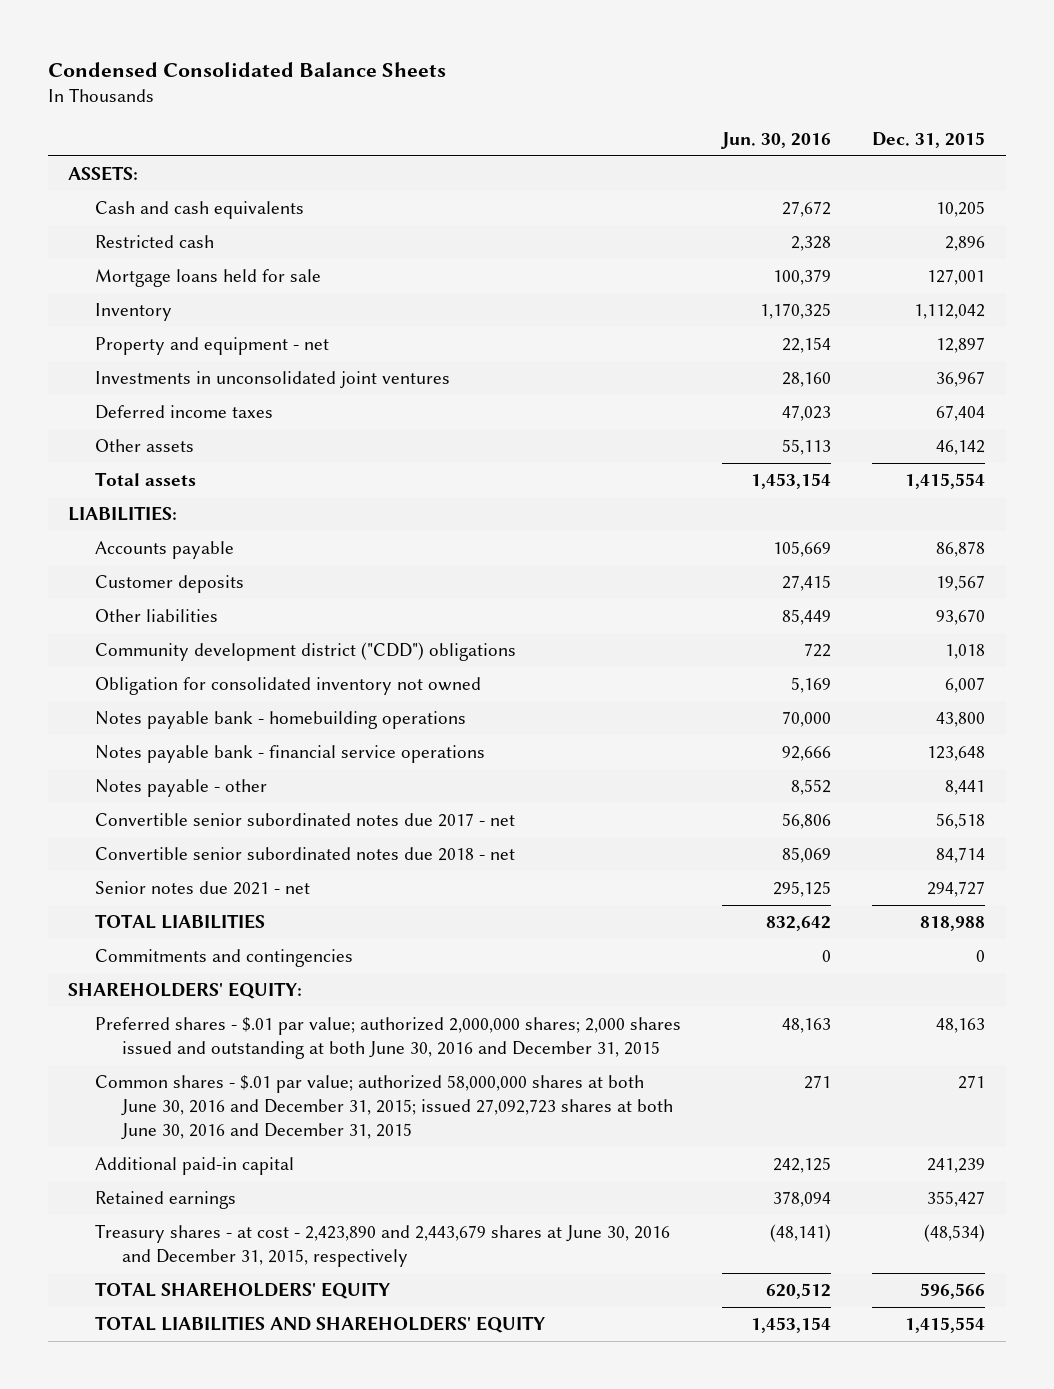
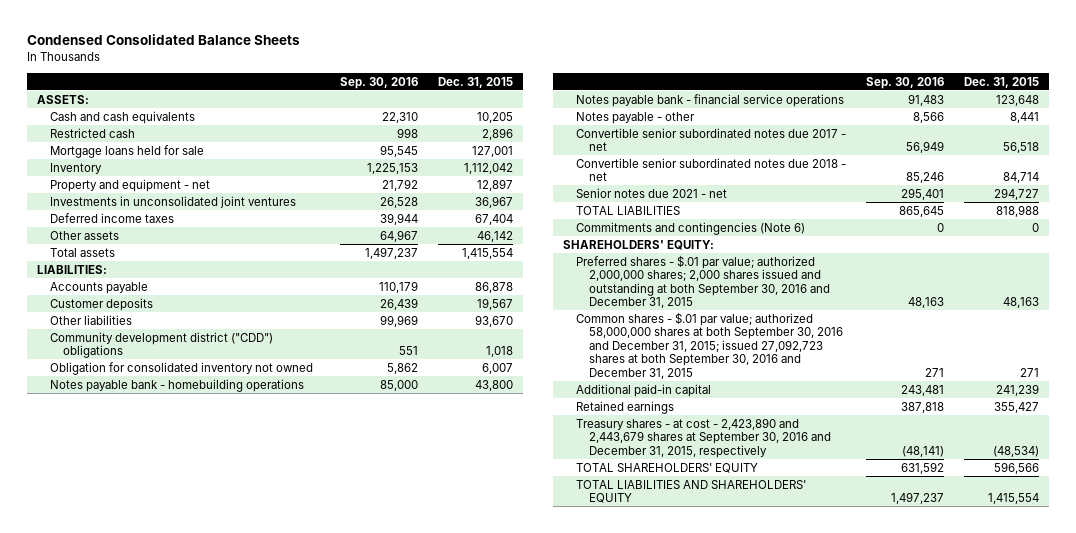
[721,131,832,149] Jun. 30, 2016 -> none
none -> [340,76,419,89] Sep. 30, 2016
[95,949,354,968] Commitments and contingencies -> [575,221,805,235] Commitments and contingencies (Note 6)
[95,1017,682,1060] Preferred shares - $.01 par value; authorized 2,000,000 shares; 2,000 shares issued and outstanding at both June 30, 2016 and December 31, 2015 -> [575,254,830,309] Preferred shares - $.01 par value; authorized 2,000,000 shares; 2,000 shares issued and outstanding at both September 30, 2016 and December 31, 2015
[95,1075,674,1141] Common shares - $.01 par value; authorized 58,000,000 shares at both June 30, 2016 and December 31, 2015; issued 27,092,723 shares at both June 30, 2016 and December 31, 2015 -> [575,311,843,379] Common shares - $.01 par value; authorized 58,000,000 shares at both September 30, 2016 and December 31, 2015; issued 27,092,723 shares at both September 30, 2016 and December 31, 2015
[95,1224,671,1268] Treasury shares - at cost - 2,423,890 and 2,443,679 shares at June 30, 2016 and December 31, 2015, respectively -> [575,417,831,458] Treasury shares - at cost - 2,423,890 and 2,443,679 shares at September 30, 2016 and December 31, 2015, respectively

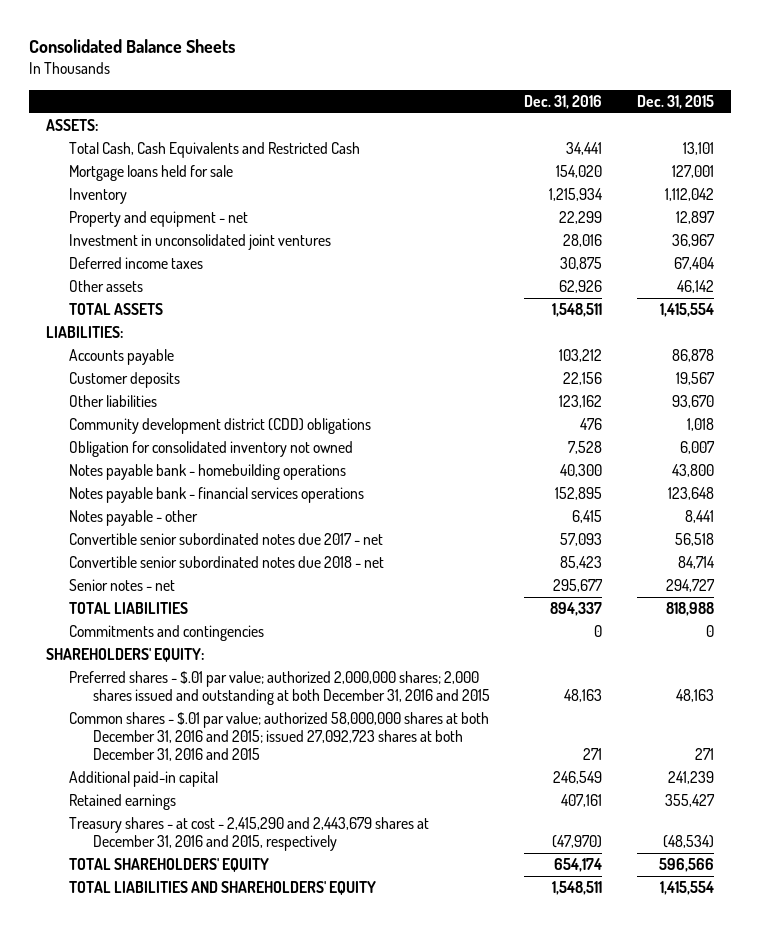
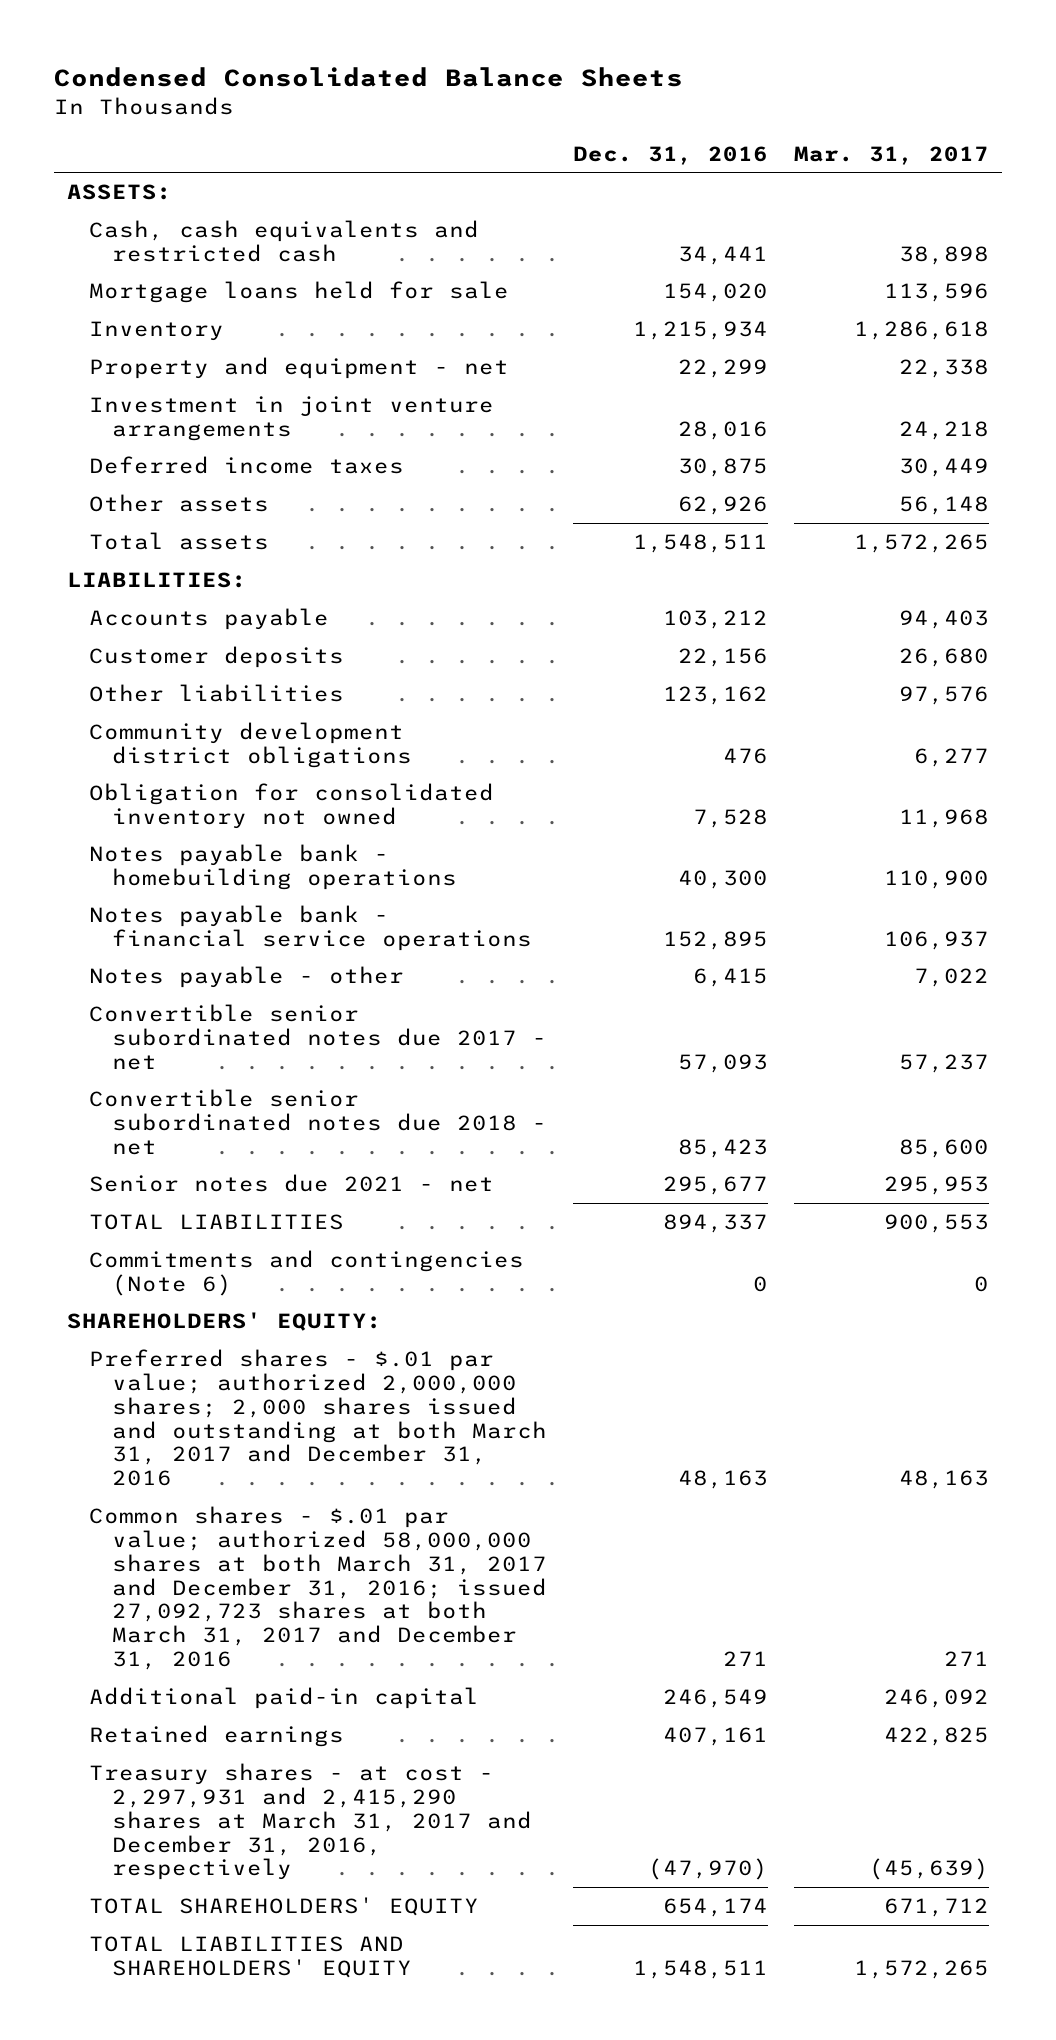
[28,38,235,53] Consolidated Balance Sheets -> [54,67,684,88] Condensed Consolidated Balance Sheets
[636,94,714,109] Dec. 31, 2015 -> none
none -> [793,145,989,165] Mar. 31, 2017
[69,142,361,159] Total Cash, Cash Equivalents and Restricted Cash -> [89,220,480,262] Cash, cash equivalents and restricted cash
[69,234,332,251] Investment in unconsolidated joint ventures -> [89,396,495,441] Investment in joint venture arrangements
[69,303,164,316] TOTAL ASSETS -> [89,532,270,551] Total assets
[69,418,372,435] Community development district (CDD) obligations -> [89,722,412,768] Community development district obligations
[69,487,365,504] Notes payable bank - financial services operations -> [89,905,532,951] Notes payable bank - financial service operations
[69,579,176,592] Senior notes - net -> [89,1174,495,1193] Senior notes due 2021 - net
[69,625,265,642] Commitments and contingencies -> [89,1250,525,1296] Commitments and contingencies (Note 6)
[69,671,491,706] Preferred shares - $.01 par value; authorized 2,000,000 shares; 2,000 shares issued and outstanding at both December 31, 2016 and 2015 -> [89,1349,547,1487] Preferred shares - $.01 par value; authorized 2,000,000 shares; 2,000 shares issued and outstanding at both March 31, 2017 and December 31, 2016
[69,712,490,762] Common shares - $.01 par value; authorized 58,000,000 shares at both December 31, 2016 and 2015; issued 27,092,723 shares at both December 31, 2016 and 2015 -> [89,1506,547,1670] Common shares - $.01 par value; authorized 58,000,000 shares at both March 31, 2017 and December 31, 2016; issued 27,092,723 shares at both March 31, 2017 and December 31, 2016
[69,817,430,852] Treasury shares - at cost - 2,415,290 and 2,443,679 shares at December 31, 2016 and 2015, respectively -> [89,1763,532,1881] Treasury shares - at cost - 2,297,931 and 2,415,290 shares at March 31, 2017 and December 31, 2016, respectively

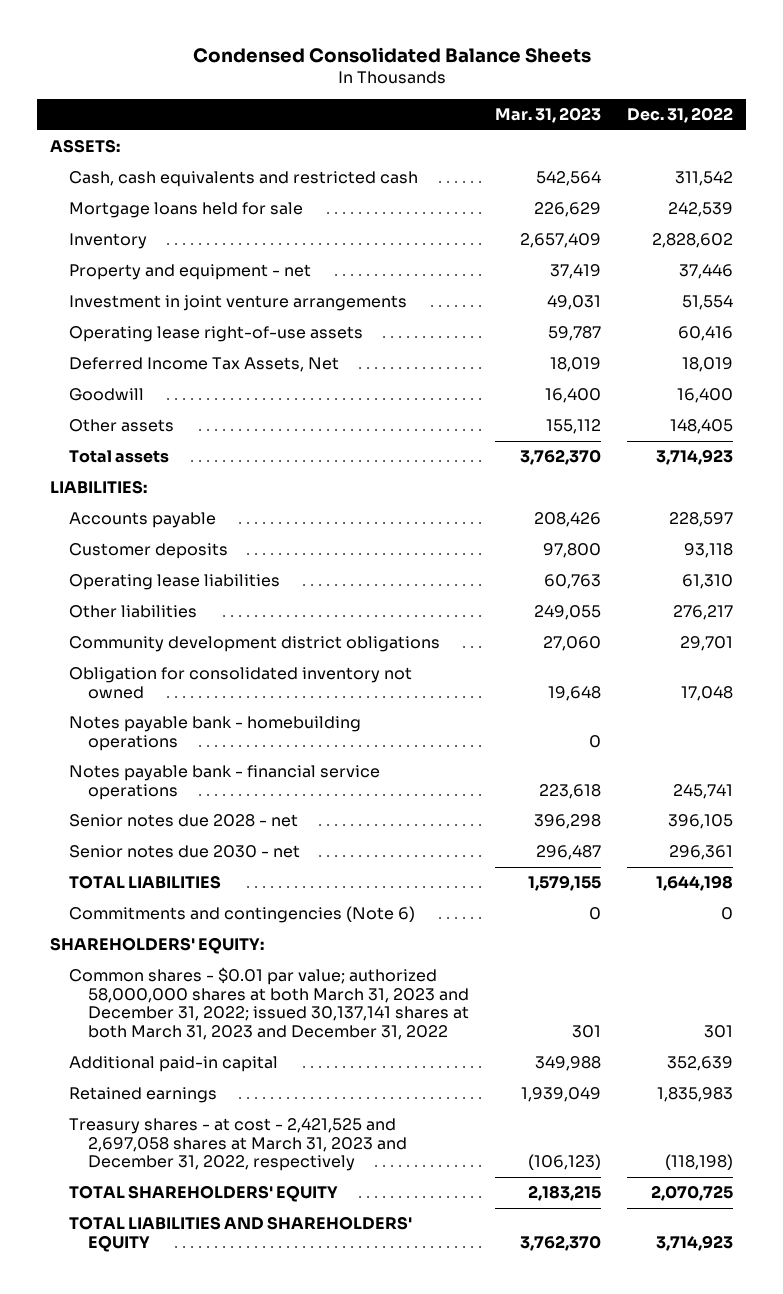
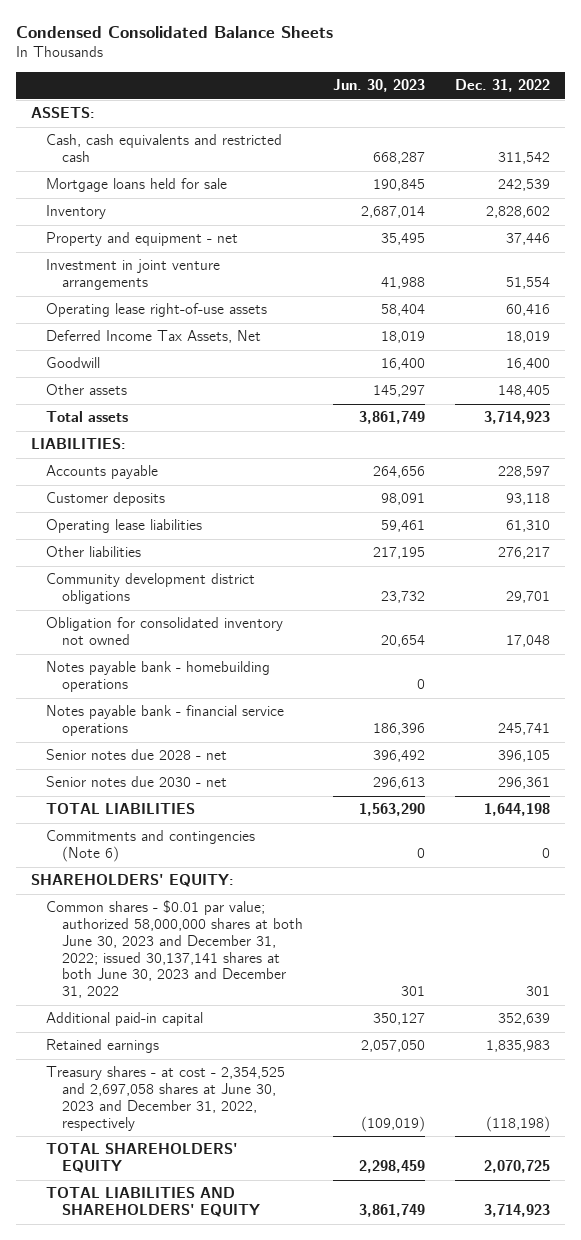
[494,107,601,124] Mar. 31, 2023 -> none
none -> [332,79,425,93] Jun. 30, 2023
[68,967,469,1041] Common shares - $0.01 par value; authorized 58,000,000 shares at both March 31, 2023 and December 31, 2022; issued 30,137,141 shares at both March 31, 2023 and December 31, 2022 -> [46,900,303,999] Common shares - $0.01 par value; authorized 58,000,000 shares at both June 30, 2023 and December 31, 2022; issued 30,137,141 shares at both June 30, 2023 and December 31, 2022
[68,1118,407,1172] Treasury shares - at cost - 2,421,525 and 2,697,058 shares at March 31, 2023 and December 31, 2022, respectively -> [46,1066,286,1131] Treasury shares - at cost - 2,354,525 and 2,697,058 shares at June 30, 2023 and December 31, 2022, respectively

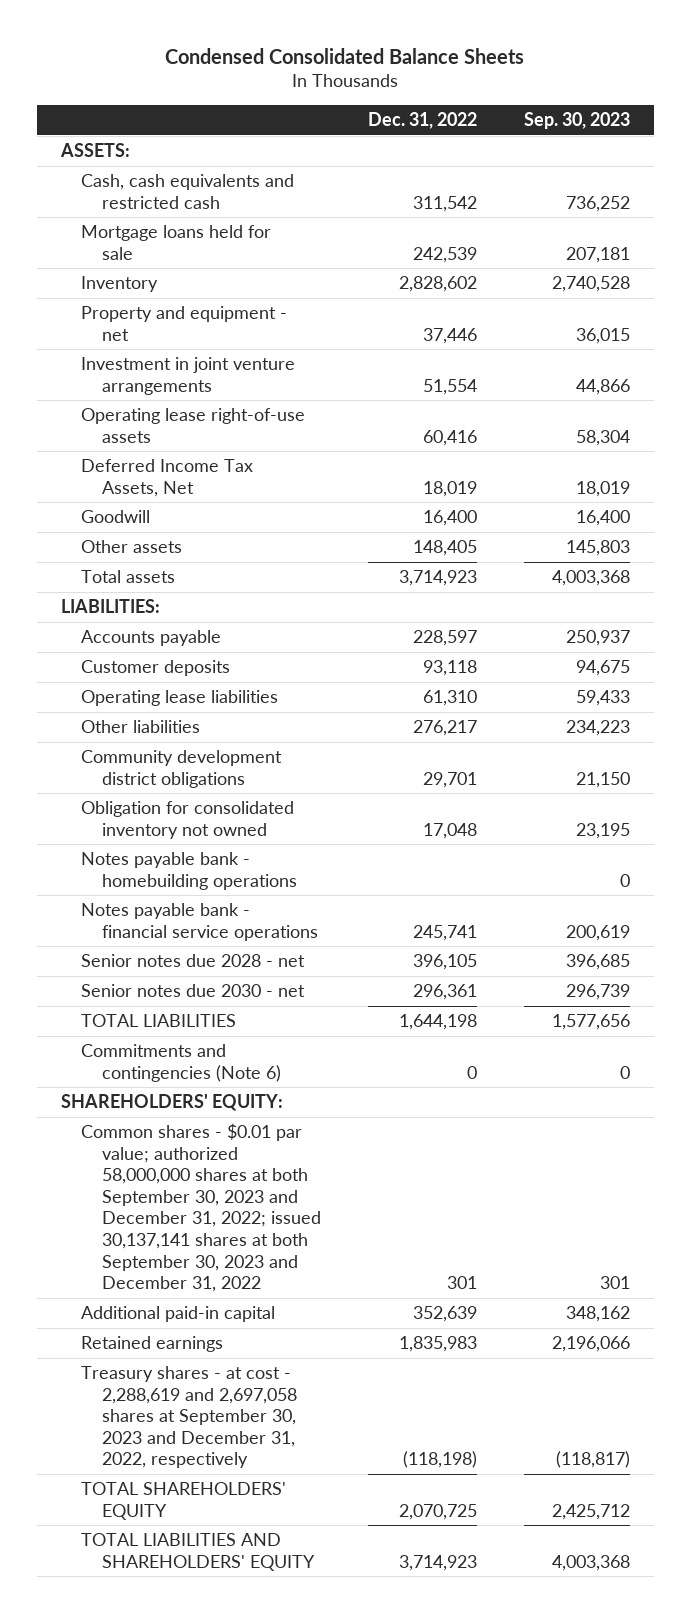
[332,79,425,93] Jun. 30, 2023 -> none
none -> [523,111,630,129] Sep. 30, 2023
[46,900,303,999] Common shares - $0.01 par value; authorized 58,000,000 shares at both June 30, 2023 and December 31, 2022; issued 30,137,141 shares at both June 30, 2023 and December 31, 2022 -> [81,1123,321,1293] Common shares - $0.01 par value; authorized 58,000,000 shares at both September 30, 2023 and December 31, 2022; issued 30,137,141 shares at both September 30, 2023 and December 31, 2022
[46,1066,286,1131] Treasury shares - at cost - 2,354,525 and 2,697,058 shares at June 30, 2023 and December 31, 2022, respectively -> [81,1366,297,1469] Treasury shares - at cost - 2,288,619 and 2,697,058 shares at September 30, 2023 and December 31, 2022, respectively

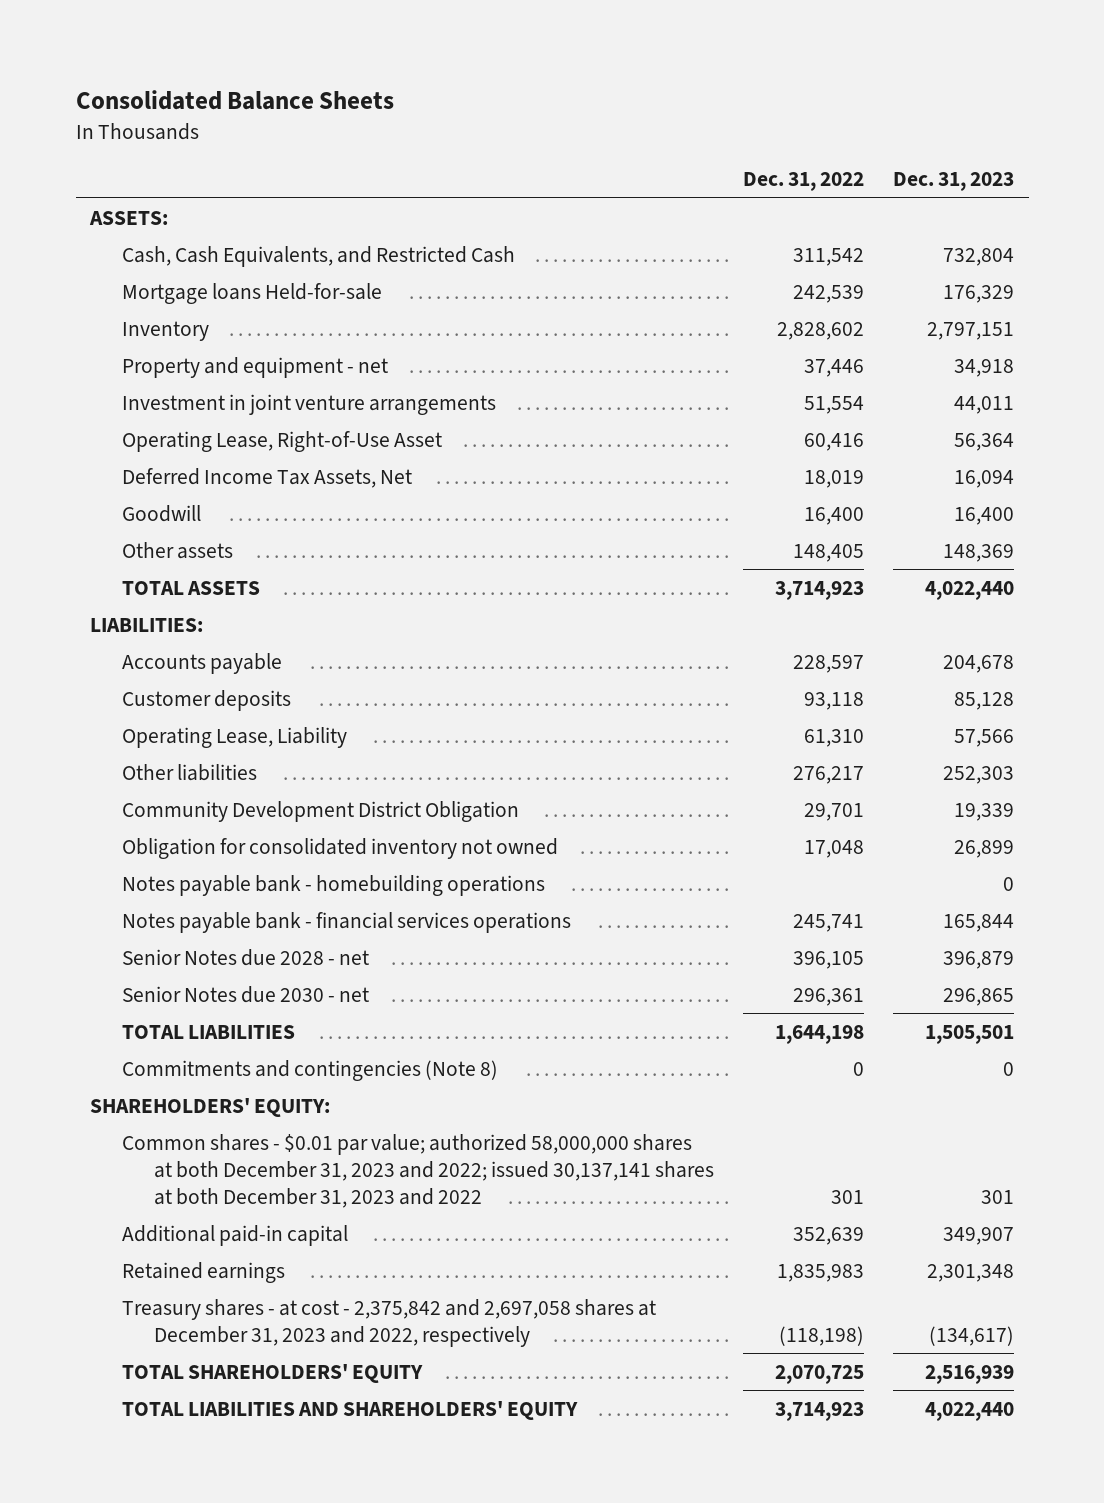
[165,47,525,64] Condensed Consolidated Balance Sheets -> [75,90,394,111] Consolidated Balance Sheets
[523,111,630,129] Sep. 30, 2023 -> none
none -> [893,172,1015,192] Dec. 31, 2023
[81,174,295,209] Cash, cash equivalents and restricted cash -> [122,245,516,267] Cash, Cash Equivalents, and Restricted Cash
[81,225,272,260] Mortgage loans held for sale -> [122,282,383,304] Mortgage loans Held-for-sale
[81,408,306,443] Operating lease right-of-use assets -> [122,430,443,452] Operating Lease, Right-of-Use Asset
[81,570,176,584] Total assets -> [122,580,261,595] TOTAL ASSETS
[81,690,279,707] Operating lease liabilities -> [122,726,348,748] Operating Lease, Liability
[81,750,283,788] Community development district obligations -> [122,800,520,822] Community Development District Obligation
[81,903,318,941] Notes payable bank - financial service operations -> [122,911,572,933] Notes payable bank - financial services operations
[81,954,306,968] Senior notes due 2028 - net -> [122,948,370,966] Senior Notes due 2028 - net
[81,984,306,998] Senior notes due 2030 - net -> [122,985,370,1003] Senior Notes due 2030 - net
[81,1044,281,1082] Commitments and contingencies (Note 6) -> [122,1059,499,1081] Commitments and contingencies (Note 8)
[81,1123,321,1293] Common shares - $0.01 par value; authorized 58,000,000 shares at both September 30, 2023 and December 31, 2022; issued 30,137,141 shares at both September 30, 2023 and December 31, 2022 -> [122,1133,715,1208] Common shares - $0.01 par value; authorized 58,000,000 shares at both December 31, 2023 and 2022; issued 30,137,141 shares at both December 31, 2023 and 2022
[81,1366,297,1469] Treasury shares - at cost - 2,288,619 and 2,697,058 shares at September 30, 2023 and December 31, 2022, respectively -> [122,1298,657,1347] Treasury shares - at cost - 2,375,842 and 2,697,058 shares at December 31, 2023 and 2022, respectively

